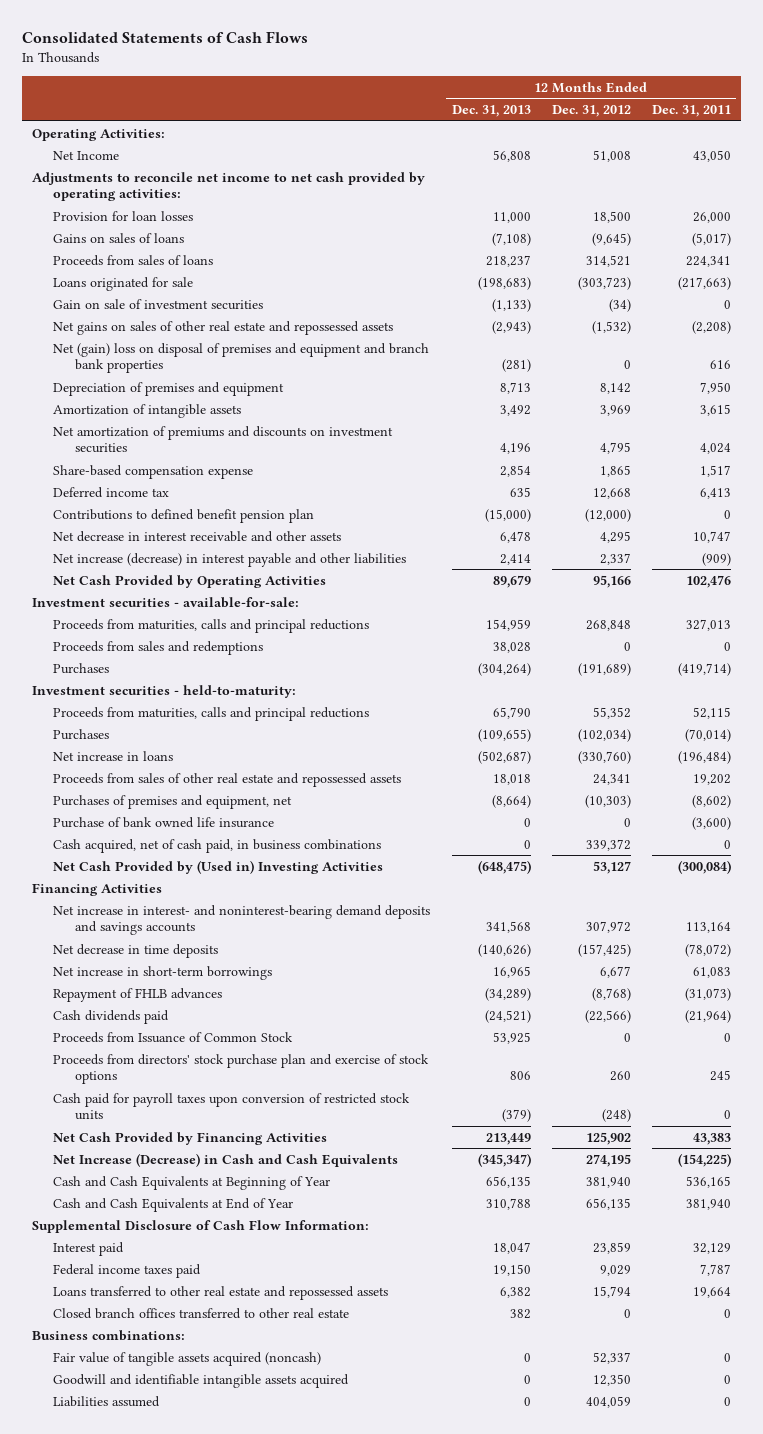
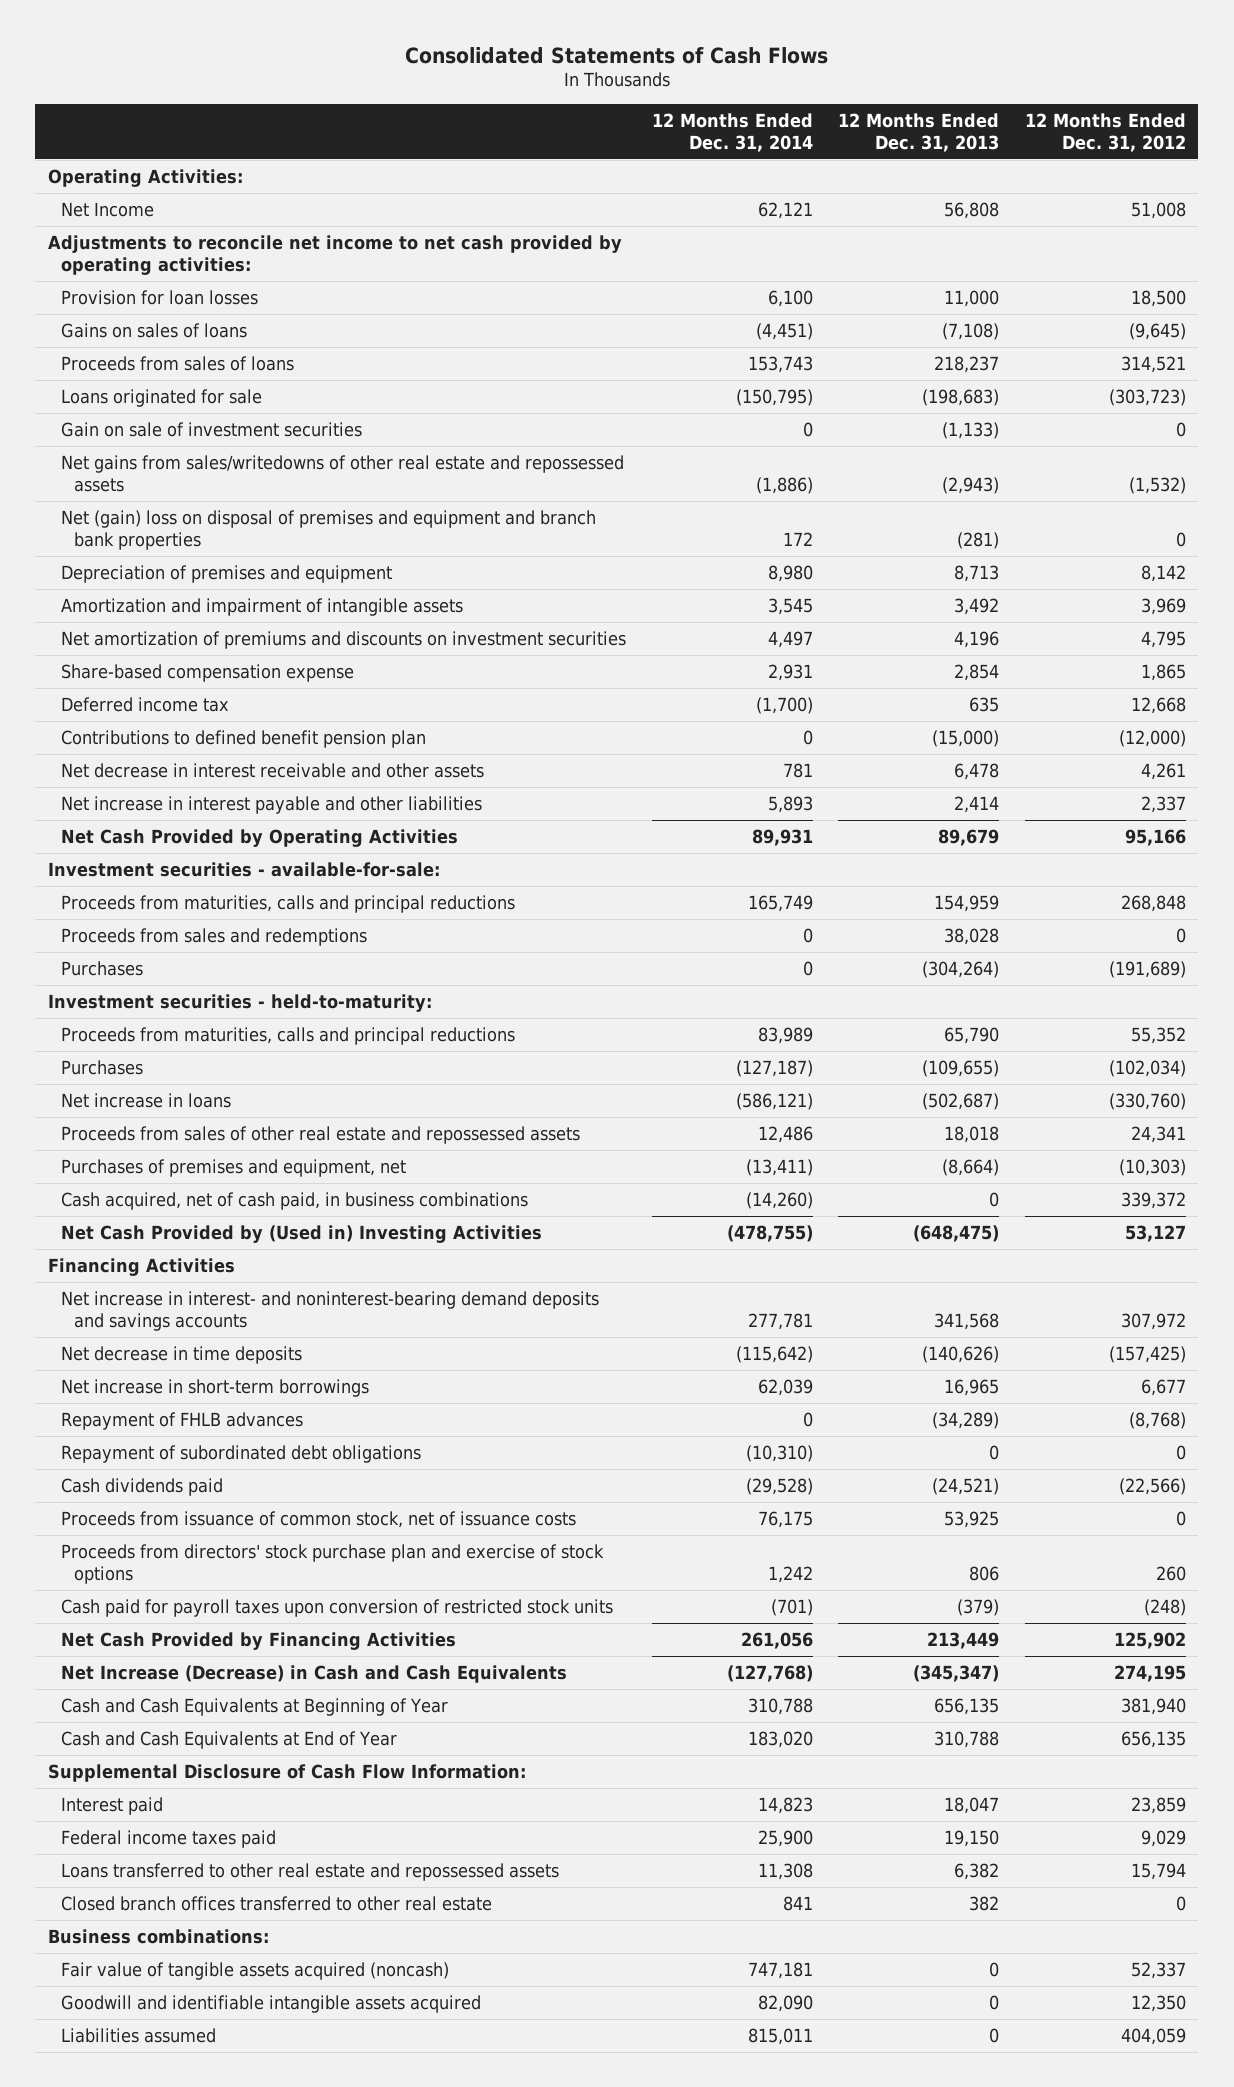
[651,105,731,118] Dec. 31, 2011 -> none
none -> [651,112,813,152] 12 Months Ended Dec. 31, 2014
[608,298,631,312] (34) -> [1175,421,1186,437] 0
[53,320,394,335] Net gains on sales of other real estate and repossessed assets -> [60,454,624,492] Net gains from sales/writedowns of other real estate and repossessed assets
[53,403,242,418] Amortization of intangible assets -> [60,597,463,616] Amortization and impairment of intangible assets
[599,530,631,543] 4,295 -> [1140,762,1186,780] 4,261
[53,552,407,567] Net increase (decrease) in interest payable and other liabilities -> [60,795,482,814] Net increase in interest payable and other liabilities
[53,816,275,828] Purchase of bank owned life insurance -> none
none -> [60,1444,421,1463] Repayment of subordinated debt obligations
[53,1031,294,1043] Proceeds from Issuance of Common Stock -> [60,1510,576,1528] Proceeds from issuance of common stock, net of issuance costs

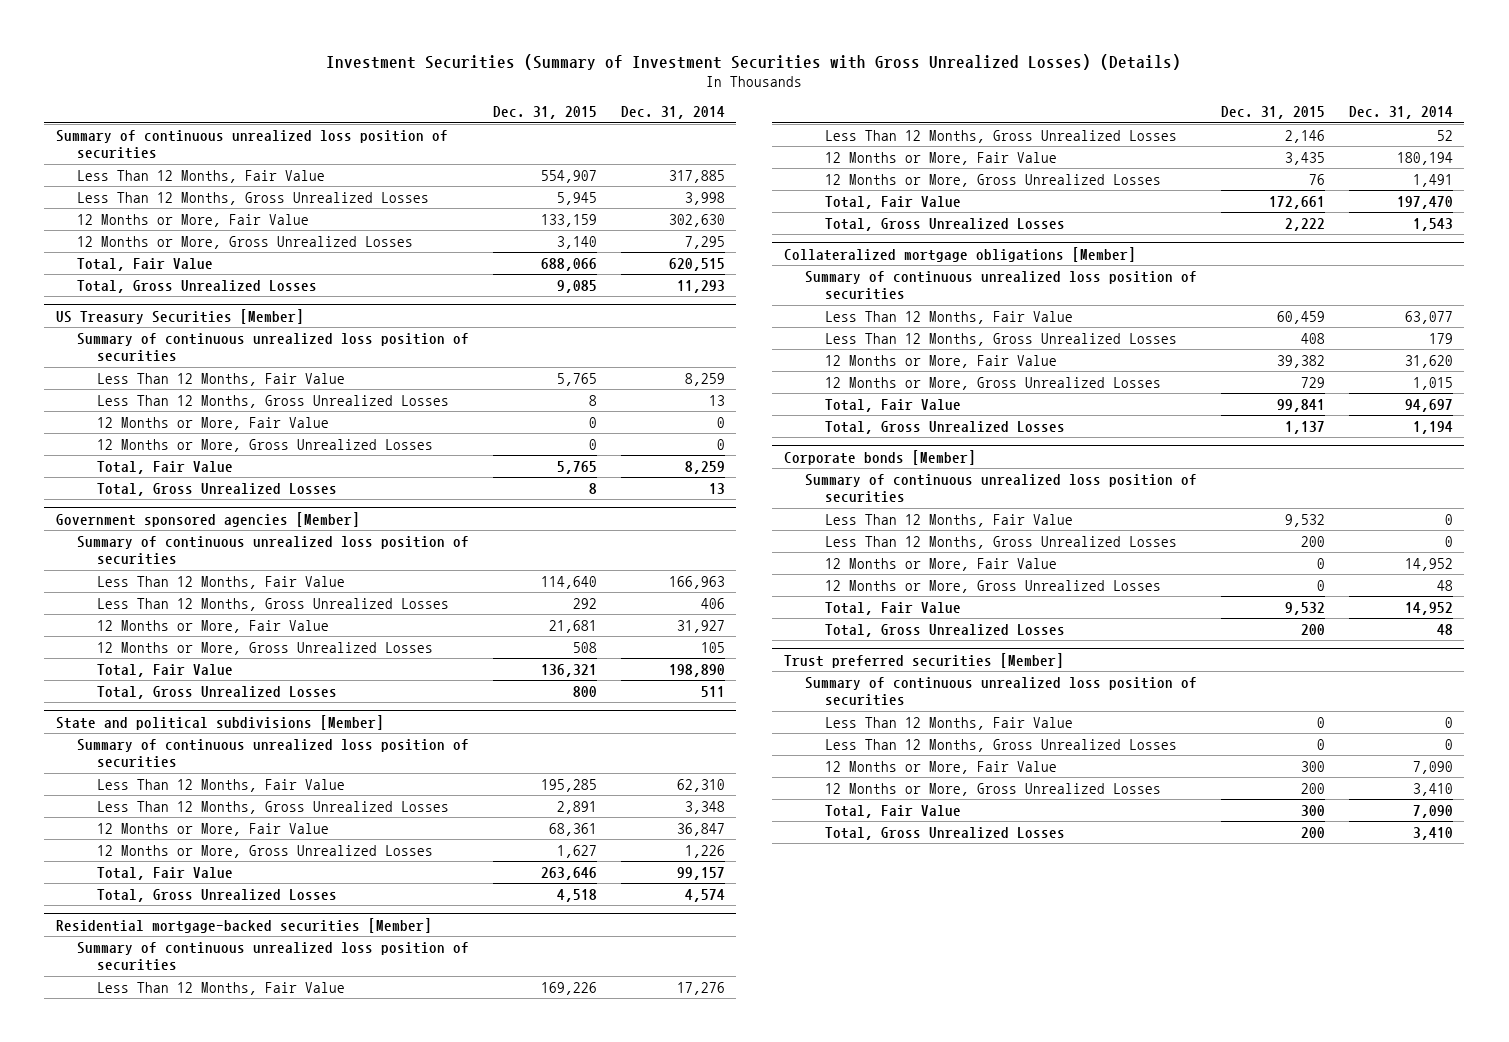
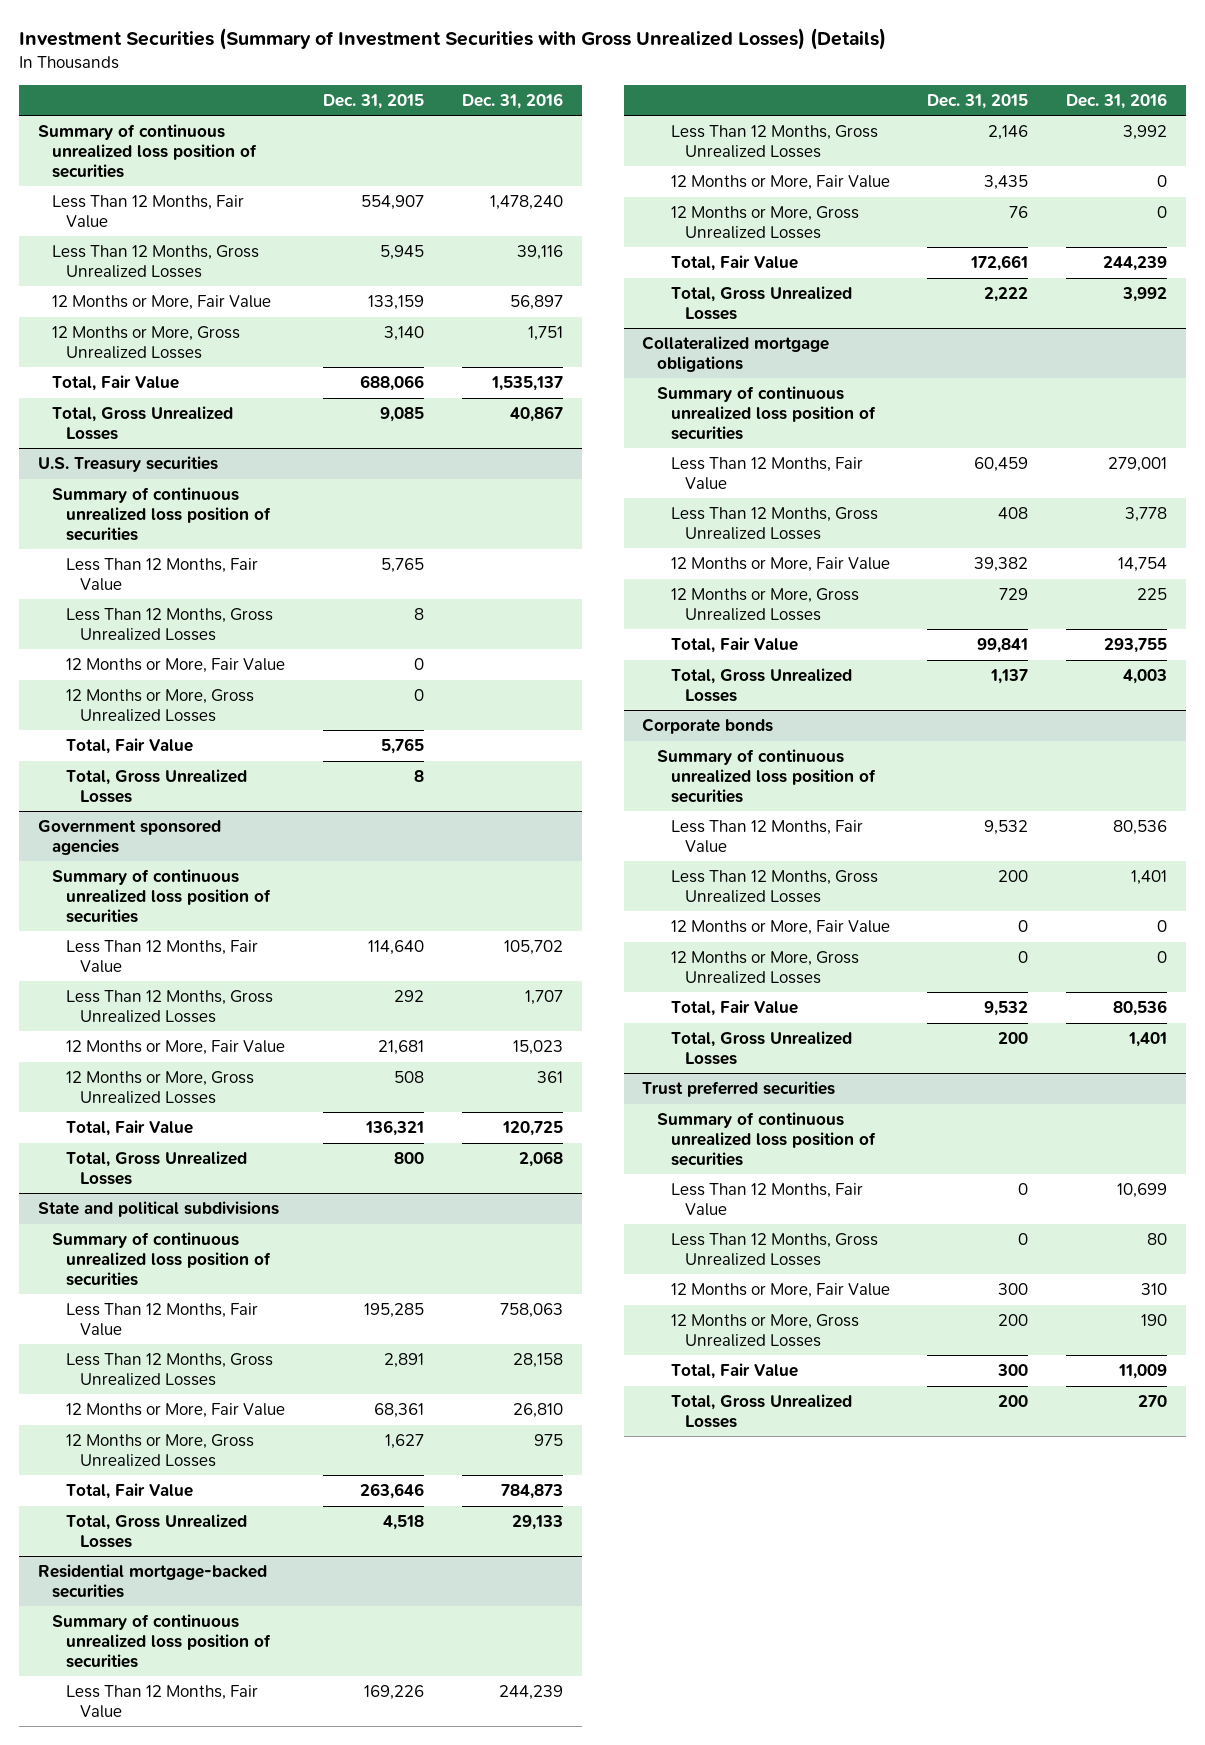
[620,106,725,120] Dec. 31, 2014 -> none
none -> [461,92,563,109] Dec. 31, 2016
[56,308,305,324] US Treasury Securities [Member] -> [37,456,218,473] U.S. Treasury securities
[56,511,361,527] Government sponsored agencies [Member] -> [37,820,221,855] Government sponsored agencies
[56,714,385,730] State and political subdivisions [Member] -> [37,1201,279,1218] State and political subdivisions
[56,917,433,933] Residential mortgage-backed securities [Member] -> [37,1564,267,1598] Residential mortgage-backed securities
[784,246,1137,262] Collateralized mortgage obligations [Member] -> [642,336,830,372] Collateralized mortgage obligations
[784,449,977,465] Corporate bonds [Member] -> [642,718,774,735] Corporate bonds
[784,652,1065,668] Trust preferred securities [Member] -> [642,1081,836,1098] Trust preferred securities

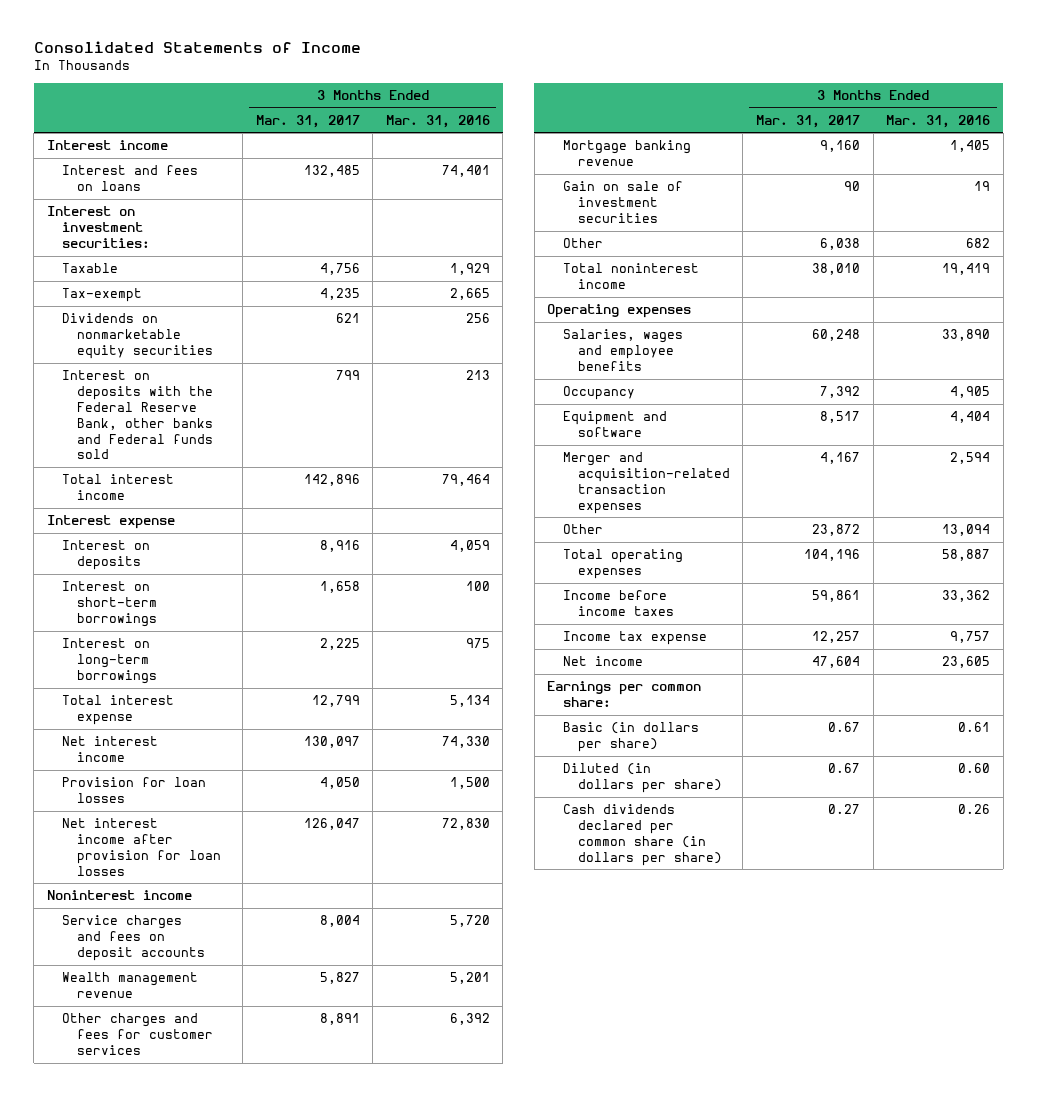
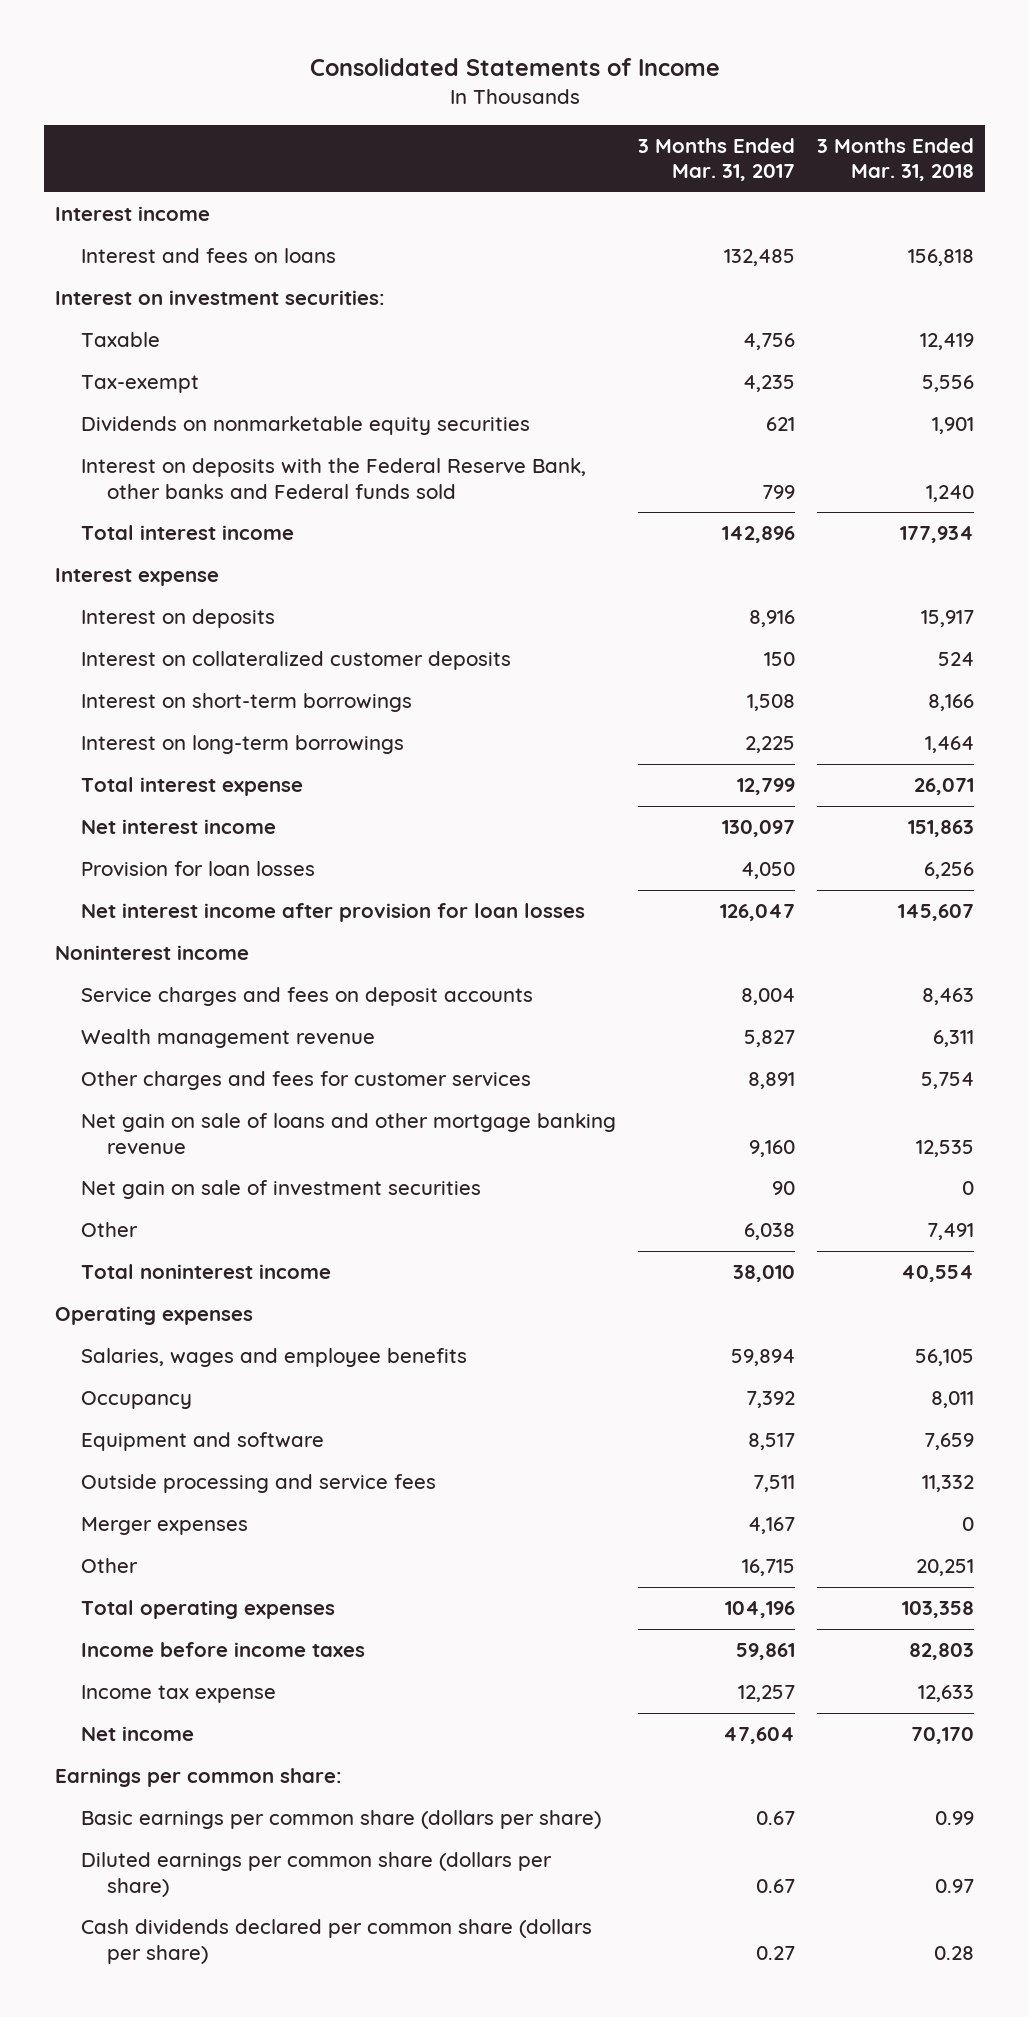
[385,114,490,128] Mar. 31, 2016 -> none
none -> [817,137,975,182] 3 Months Ended Mar. 31, 2018
none -> [81,651,512,671] Interest on collateralized customer deposits
[319,581,360,594] 1,658 -> [747,694,796,712] 1,508
[562,140,691,167] Mortgage banking revenue -> [81,1113,617,1154] Net gain on sale of loans and other mortgage banking revenue
[562,181,683,223] Gain on sale of investment securities -> [81,1180,482,1200] Net gain on sale of investment securities
[811,329,860,342] 60,248 -> [731,1349,796,1367] 59,894
none -> [81,1474,437,1494] Outside processing and service fees
[562,452,730,514] Merger and acquisition-related transaction expenses -> [81,1517,249,1536] Merger expenses
[811,524,860,537] 23,872 -> [742,1559,796,1577] 16,715
[562,722,699,753] Basic (in dollars per share) -> [81,1810,602,1830] Basic earnings per common share (dollars per share)
[562,763,722,794] Diluted (in dollars per share) -> [81,1852,553,1897] Diluted earnings per common share (dollars per share)
[562,804,722,866] Cash dividends declared per common share (in dollars per share) -> [81,1919,593,1964] Cash dividends declared per common share (dollars per share)

